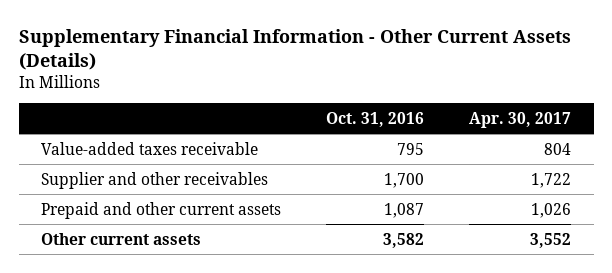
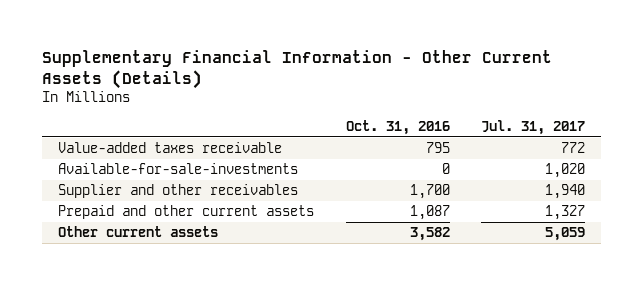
[469,112,572,129] Apr. 30, 2017 -> none
none -> [481,119,586,135] Jul. 31, 2017
none -> [57,163,298,175] Available-for-sale-investments

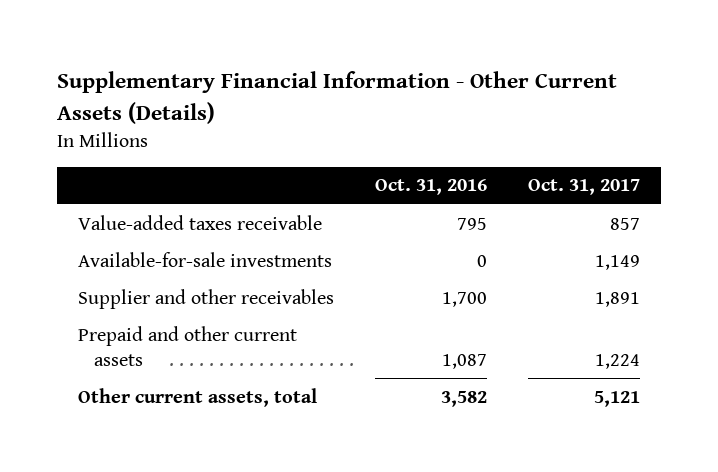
[481,119,586,135] Jul. 31, 2017 -> none
none -> [528,179,641,196] Oct. 31, 2017
[57,163,298,175] Available-for-sale-investments -> [77,251,332,267] Available-for-sale investments
[57,226,218,238] Other current assets -> [77,387,317,407] Other current assets, total

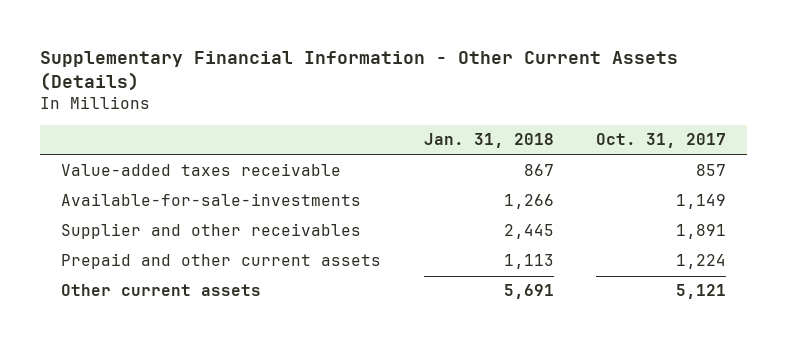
[374,179,487,196] Oct. 31, 2016 -> none
none -> [423,133,554,149] Jan. 31, 2018
[77,251,332,267] Available-for-sale investments -> [61,193,362,207] Available-for-sale-investments
[77,387,317,407] Other current assets, total -> [61,284,262,297] Other current assets

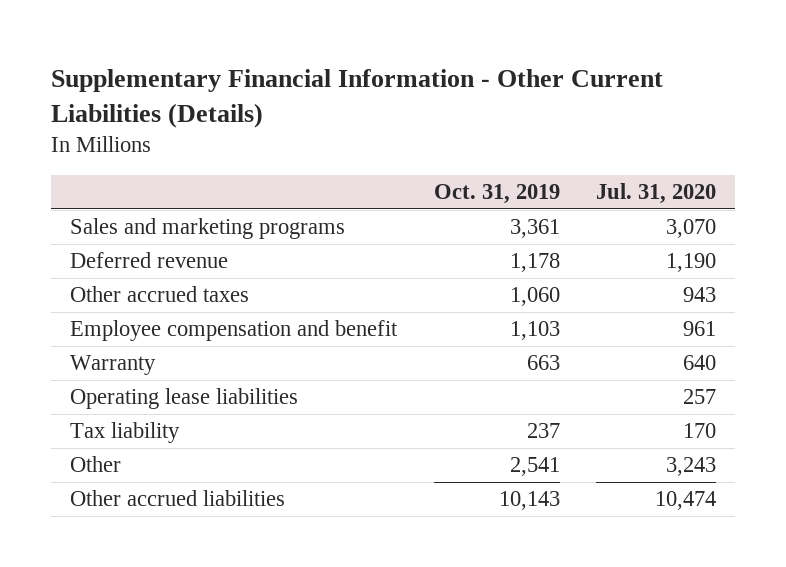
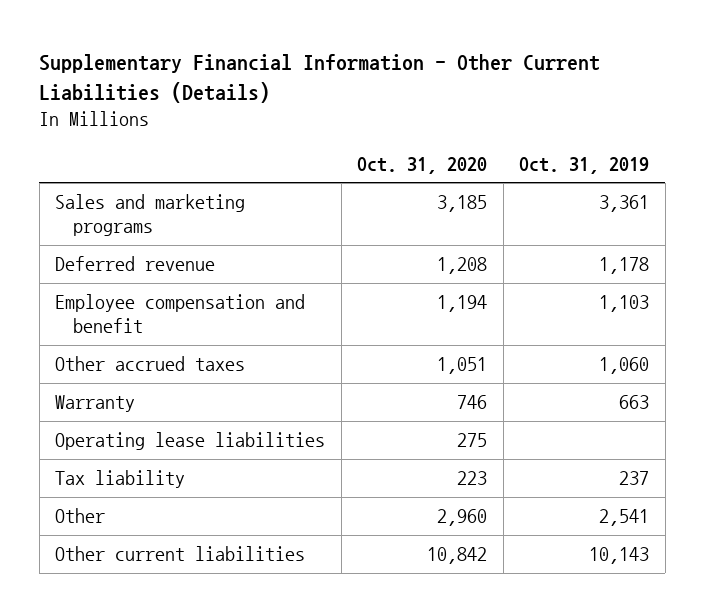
[596,183,717,205] Jul. 31, 2020 -> none
none -> [357,156,488,174] Oct. 31, 2020
[69,286,249,303] Other accrued taxes -> [55,356,246,372] Other accrued taxes
[69,490,285,507] Other accrued liabilities -> [55,546,306,562] Other current liabilities

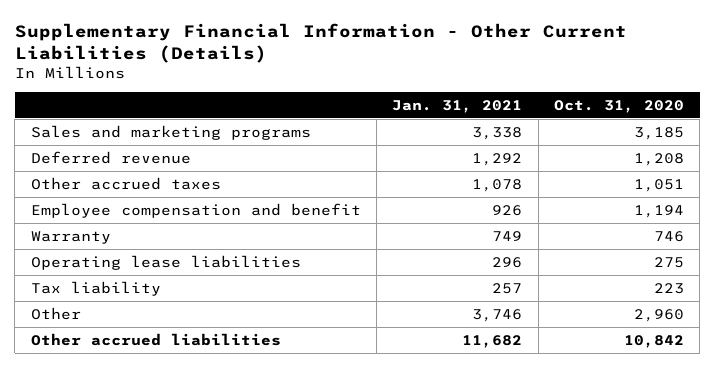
[519,156,650,174] Oct. 31, 2019 -> none
none -> [392,99,523,113] Jan. 31, 2021
[55,294,306,334] Employee compensation and benefit -> [30,202,361,218] Employee compensation and benefit
[55,546,306,562] Other current liabilities -> [30,332,281,346] Other accrued liabilities

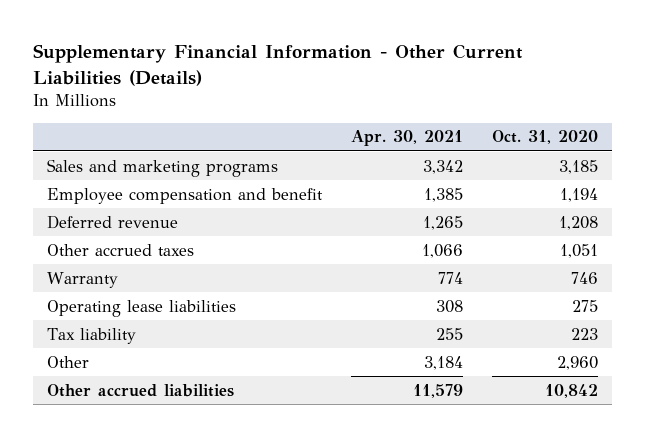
[392,99,523,113] Jan. 31, 2021 -> none
none -> [350,130,463,147] Apr. 30, 2021
[30,202,361,218] Employee compensation and benefit -> [47,187,324,204] Employee compensation and benefit

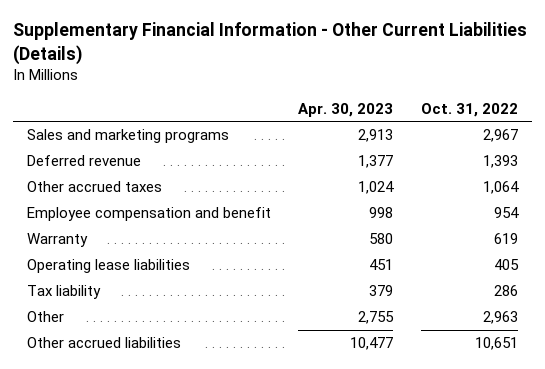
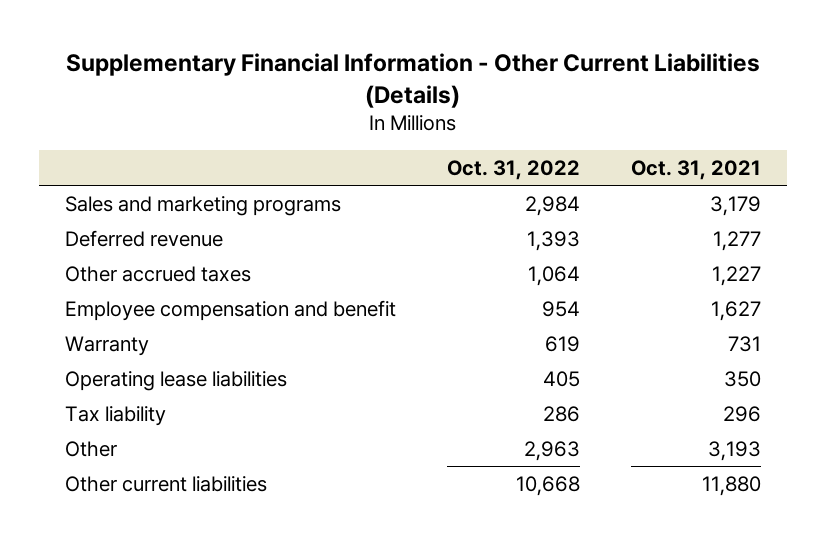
[298,102,394,117] Apr. 30, 2023 -> none
none -> [631,159,762,180] Oct. 31, 2021
[483,129,519,143] 2,967 -> [525,195,581,216] 2,984
[26,337,181,349] Other accrued liabilities -> [64,475,267,492] Other current liabilities
[475,337,519,351] 10,651 -> [516,475,581,496] 10,668

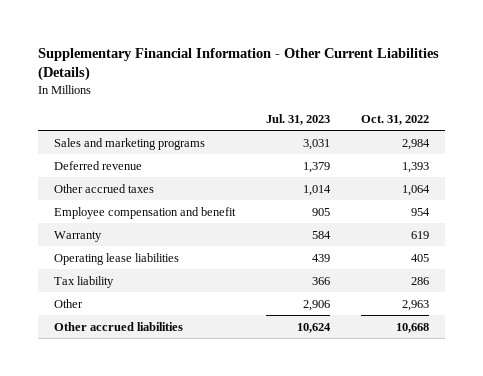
[631,159,762,180] Oct. 31, 2021 -> none
none -> [265,113,330,125] Jul. 31, 2023
[64,475,267,492] Other current liabilities -> [53,321,183,331] Other accrued liabilities

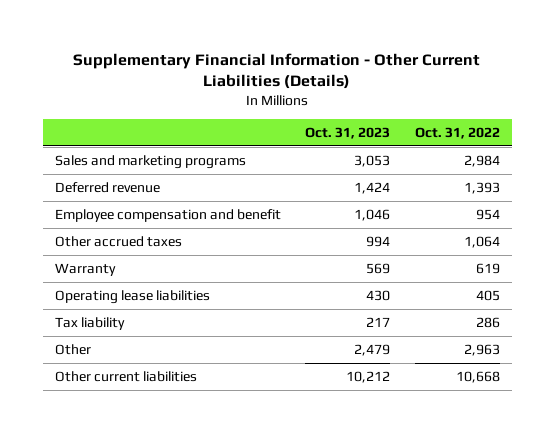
[265,113,330,125] Jul. 31, 2023 -> none
none -> [305,126,391,139] Oct. 31, 2023
[53,183,154,193] Other accrued taxes -> [55,235,183,247] Other accrued taxes
[53,321,183,331] Other accrued liabilities -> [55,370,198,382] Other current liabilities

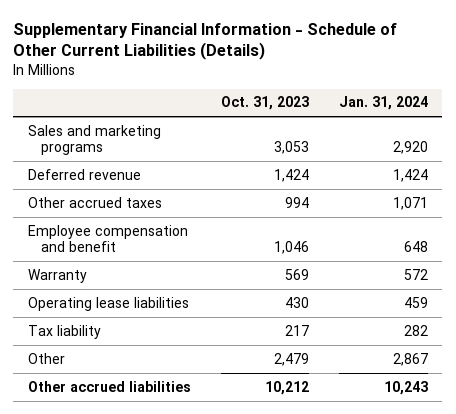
[73,52,481,90] Supplementary Financial Information - Other Current Liabilities (Details) -> [13,22,398,61] Supplementary Financial Information - Schedule of Other Current Liabilities (Details)
[414,126,500,139] Oct. 31, 2022 -> none
none -> [338,96,428,111] Jan. 31, 2024
[55,208,282,222] Employee compensation and benefit -> [28,224,189,253] Employee compensation and benefit
[55,370,198,382] Other current liabilities -> [28,380,192,392] Other accrued liabilities

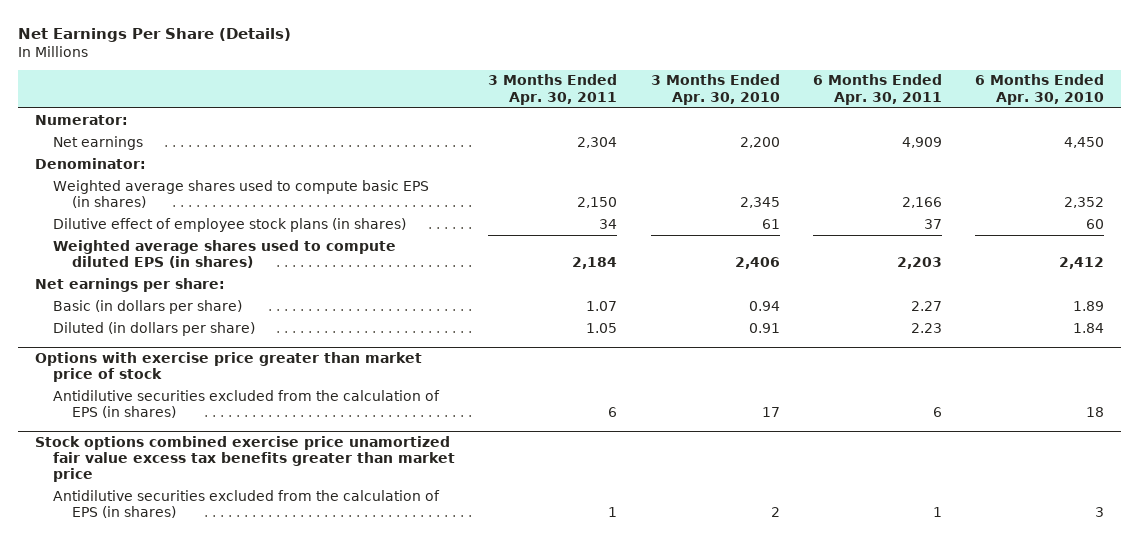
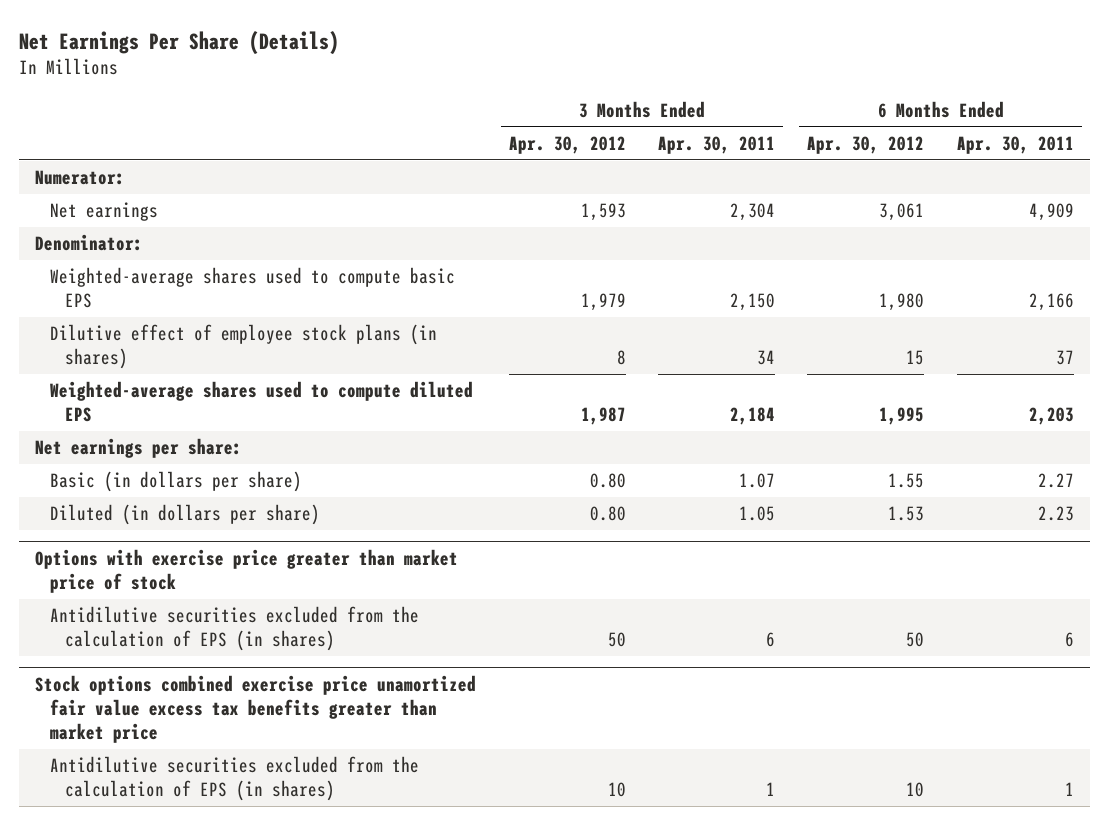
[650,74,780,105] 3 Months Ended Apr. 30, 2010 -> none
[975,74,1105,105] 6 Months Ended Apr. 30, 2010 -> none
none -> [508,135,626,154] Apr. 30, 2012
none -> [807,135,925,154] Apr. 30, 2012
[53,179,430,208] Weighted average shares used to compute basic EPS (in shares) -> [50,267,456,309] Weighted-average shares used to compute basic EPS
[53,239,397,268] Weighted average shares used to compute diluted EPS (in shares) -> [50,381,474,423] Weighted-average shares used to compute diluted EPS

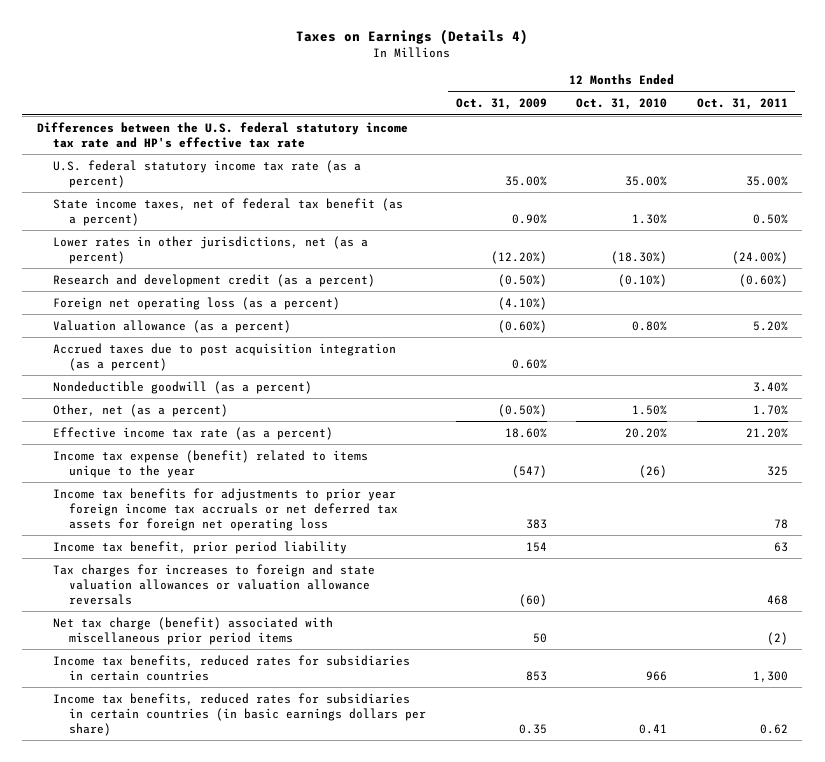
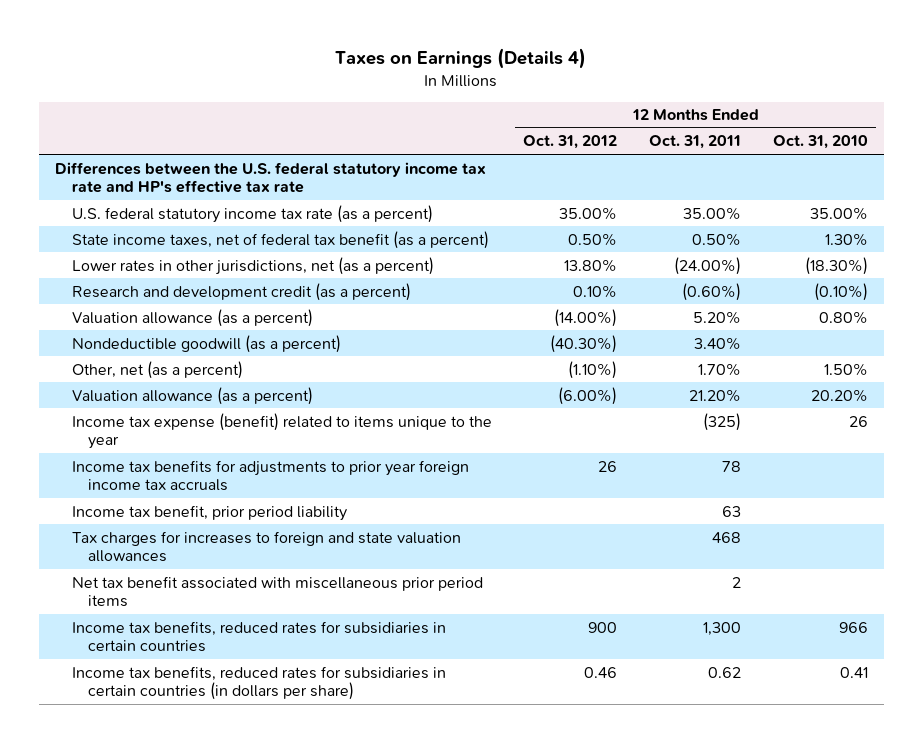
[455,98,547,111] Oct. 31, 2009 -> none
none -> [523,135,618,150] Oct. 31, 2012
[53,296,341,310] Foreign net operating loss (as a percent) -> none
[53,342,397,371] Accrued taxes due to post acquisition integration (as a percent) -> none
[53,426,334,440] Effective income tax rate (as a percent) -> [71,386,313,405] Valuation allowance (as a percent)
[639,464,668,478] (26) -> [848,415,868,427] 26
[766,465,788,476] 325 -> [703,412,742,431] (325)
[53,487,398,531] Income tax benefits for adjustments to prior year foreign income tax accruals or net deferred tax assets for foreign net operating loss -> [71,459,469,492] Income tax benefits for adjustments to prior year foreign income tax accruals
[53,563,376,605] Tax charges for increases to foreign and state valuation allowances or valuation allowance reversals -> [71,530,461,563] Tax charges for increases to foreign and state valuation allowances
[53,616,334,645] Net tax charge (benefit) associated with miscellaneous prior period items -> [71,575,483,608] Net tax benefit associated with miscellaneous prior period items
[766,631,788,645] (2) -> [732,576,742,588] 2
[53,692,426,736] Income tax benefits, reduced rates for subsidiaries in certain countries (in basic earnings dollars per share) -> [71,665,446,701] Income tax benefits, reduced rates for subsidiaries in certain countries (in dollars per share)

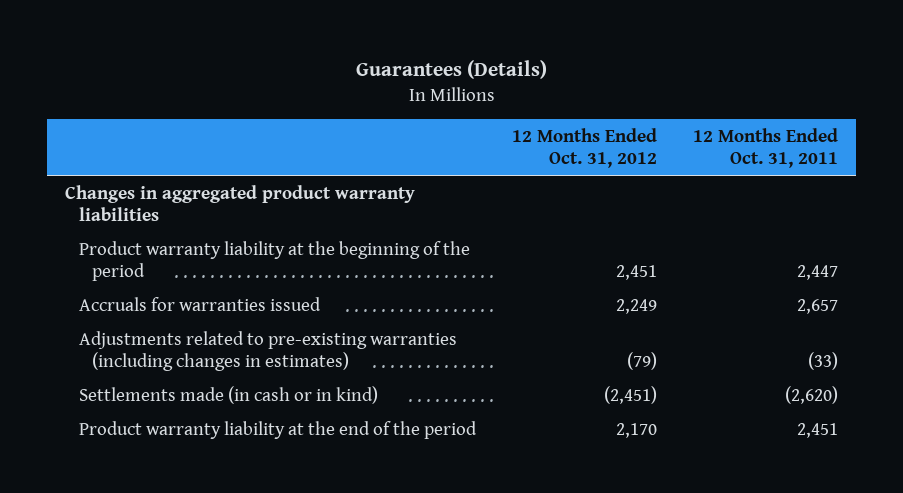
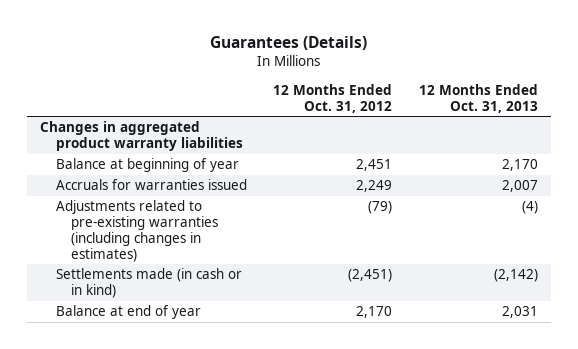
[692,127,838,169] 12 Months Ended Oct. 31, 2011 -> none
none -> [418,83,538,113] 12 Months Ended Oct. 31, 2013
[78,240,470,281] Product warranty liability at the beginning of the period -> [55,158,239,173] Balance at beginning of year
[78,420,477,439] Product warranty liability at the end of the period -> [55,305,201,320] Balance at end of year

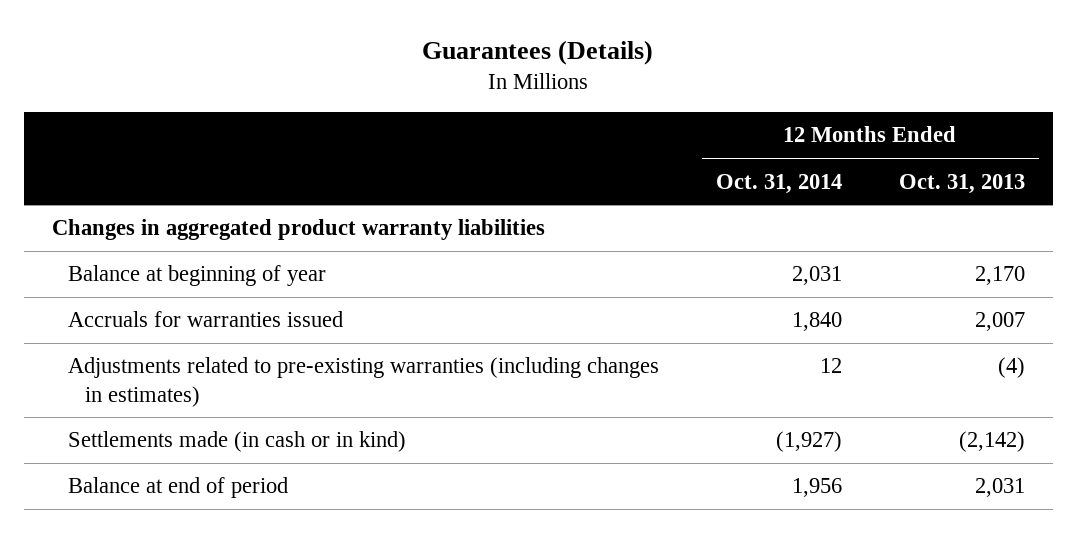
[273,83,393,113] 12 Months Ended Oct. 31, 2012 -> none
none -> [716,173,843,194] Oct. 31, 2014
[55,305,201,320] Balance at end of year -> [68,477,289,499] Balance at end of period

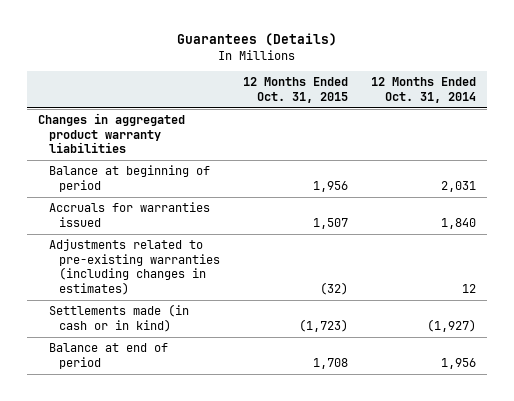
[898,173,1025,194] Oct. 31, 2013 -> none
none -> [243,77,349,103] 12 Months Ended Oct. 31, 2015
[68,265,327,287] Balance at beginning of year -> [48,165,210,192] Balance at beginning of period

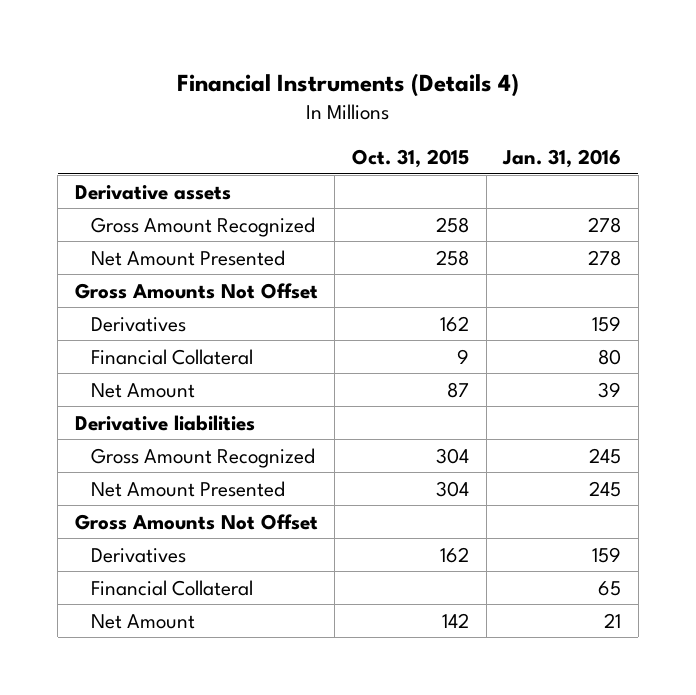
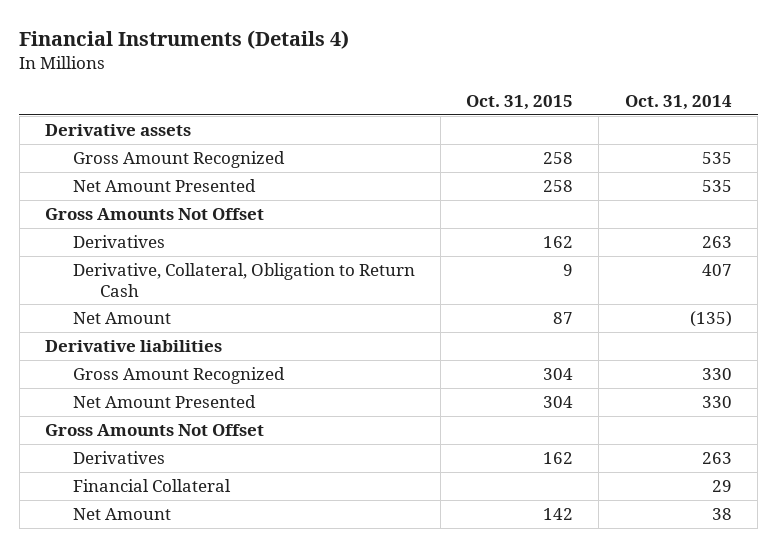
[502,148,622,168] Jan. 31, 2016 -> none
none -> [624,94,732,110] Oct. 31, 2014
[91,348,254,365] Financial Collateral -> [72,263,415,297] Derivative, Collateral, Obligation to Return Cash

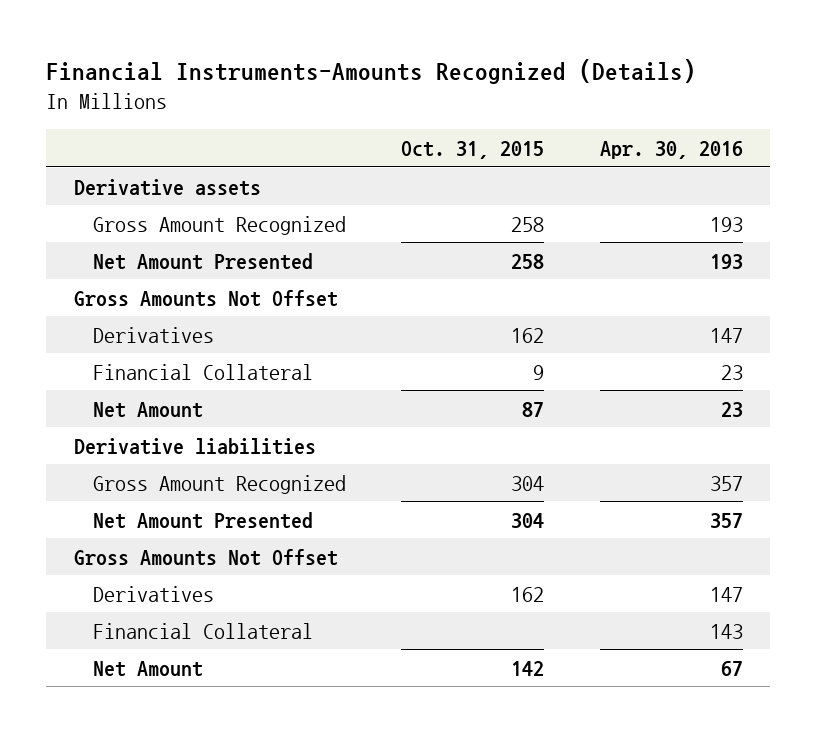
[19,30,350,50] Financial Instruments (Details 4) -> [46,59,697,85] Financial Instruments-Amounts Recognized (Details)
[624,94,732,110] Oct. 31, 2014 -> none
none -> [599,140,743,159] Apr. 30, 2016
[72,263,415,297] Derivative, Collateral, Obligation to Return Cash -> [93,363,314,380] Financial Collateral

